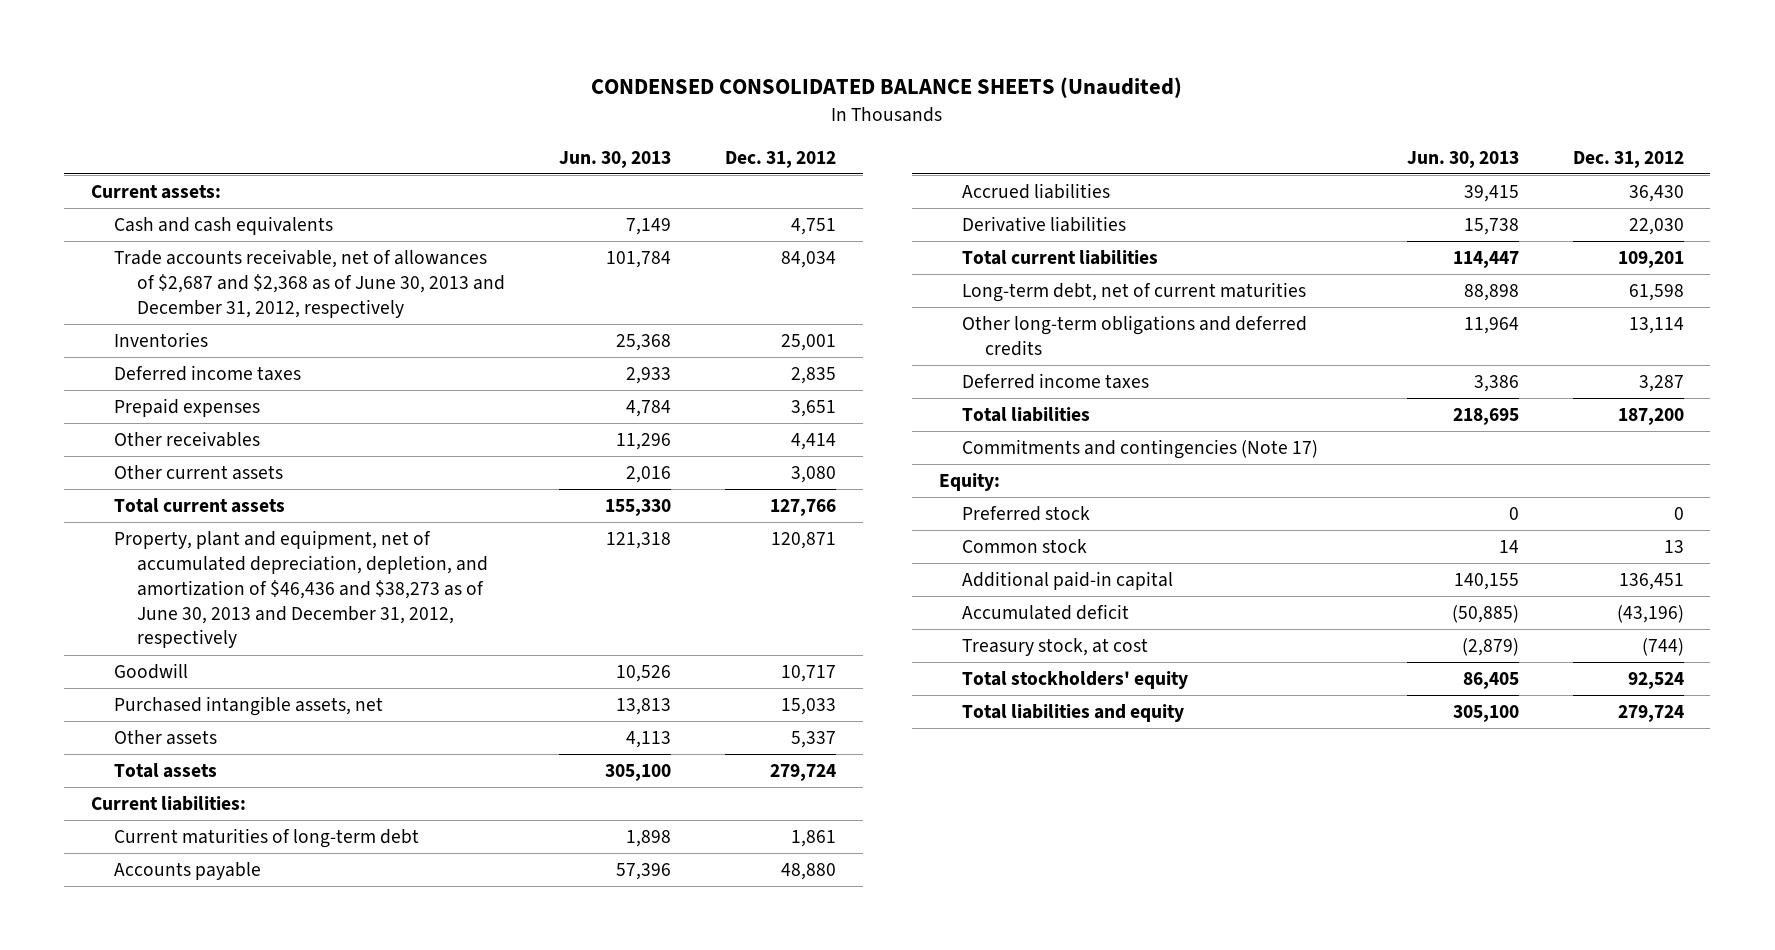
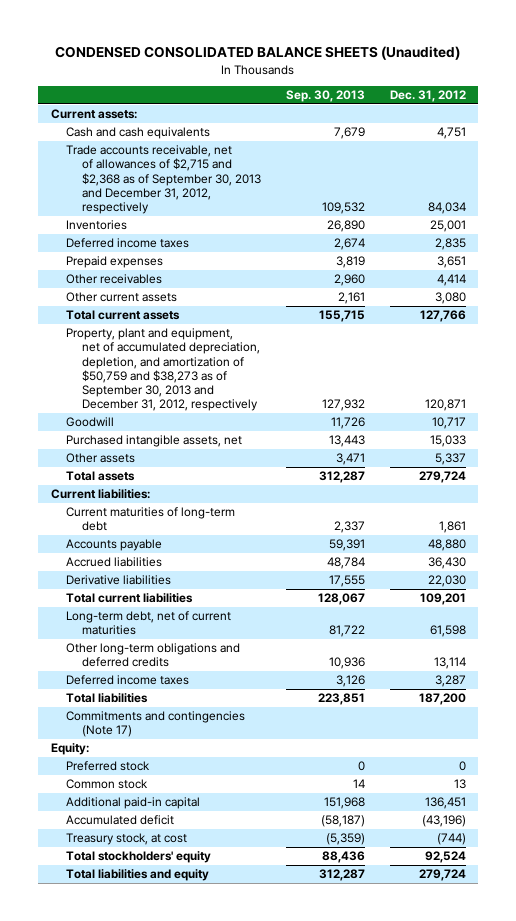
[559,150,672,168] Jun. 30, 2013 -> none
none -> [285,90,365,103] Sep. 30, 2013
[114,249,506,318] Trade accounts receivable, net of allowances of $2,687 and $2,368 as of June 30, 2013 and December 31, 2012, respectively -> [66,145,261,214] Trade accounts receivable, net of allowances of $2,715 and $2,368 as of September 30, 2013 and December 31, 2012, respectively
[114,530,489,649] Property, plant and equipment, net of accumulated depreciation, depletion, and amortization of $46,436 and $38,273 as of June 30, 2013 and December 31, 2012, respectively -> [66,328,260,411] Property, plant and equipment, net of accumulated depreciation, depletion, and amortization of $50,759 and $38,273 as of September 30, 2013 and December 31, 2012, respectively

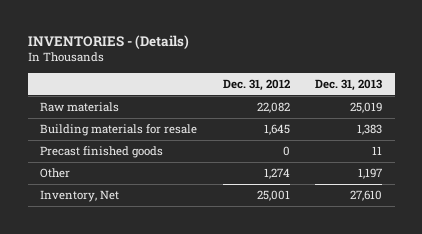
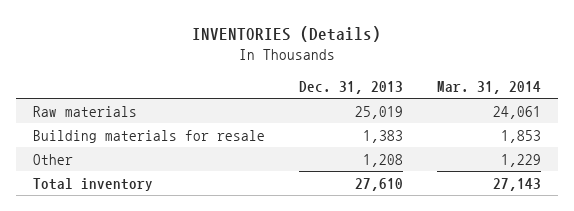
[27,34,189,49] INVENTORIES - (Details) -> [192,26,382,43] INVENTORIES (Details)
[222,79,290,92] Dec. 31, 2012 -> none
none -> [436,81,541,95] Mar. 31, 2014
[40,146,164,159] Precast finished goods -> none
[358,168,383,180] 1,197 -> [363,153,404,167] 1,208
[40,190,120,203] Inventory, Net -> [33,177,154,191] Total inventory

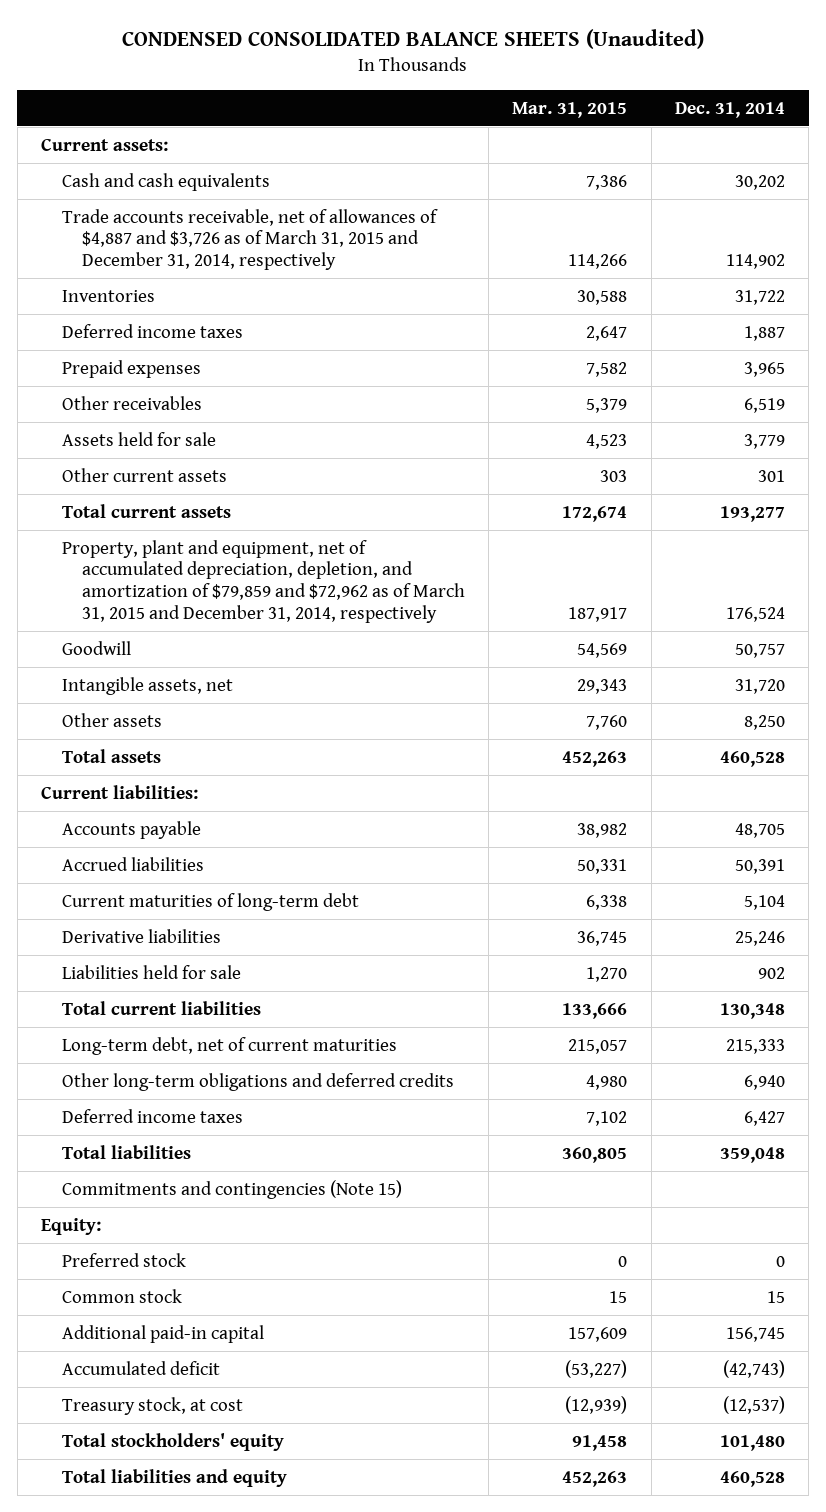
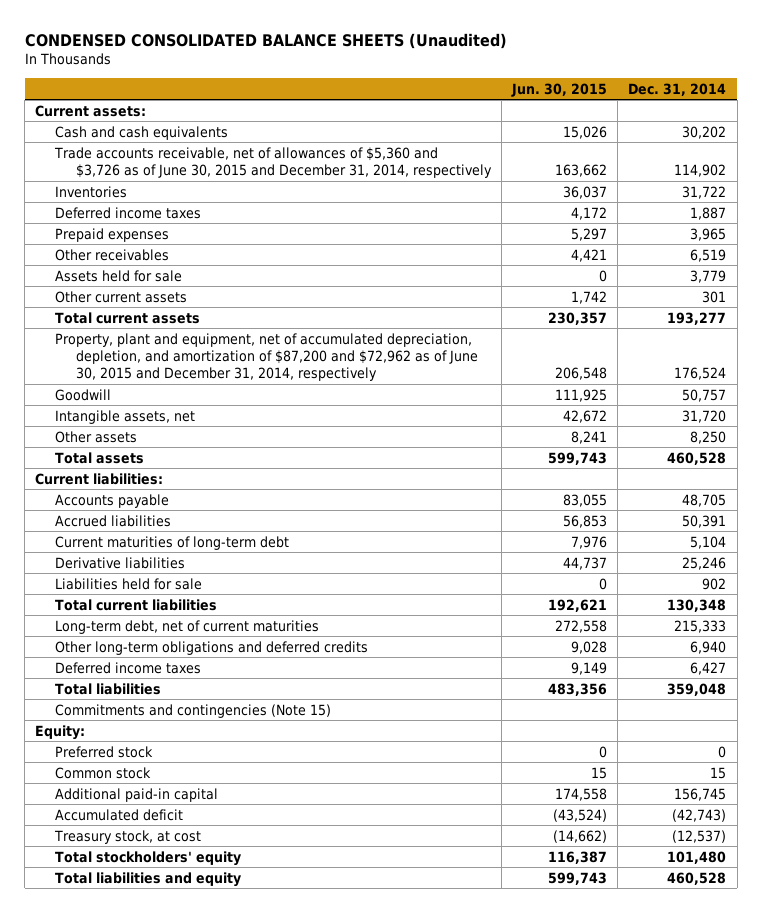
[512,101,628,118] Mar. 31, 2015 -> none
none -> [510,82,607,97] Jun. 30, 2015
[61,208,438,271] Trade accounts receivable, net of allowances of $4,887 and $3,726 as of March 31, 2015 and December 31, 2014, respectively -> [54,146,492,179] Trade accounts receivable, net of allowances of $5,360 and $3,726 as of June 30, 2015 and December 31, 2014, respectively
[61,539,465,624] Property, plant and equipment, net of accumulated depreciation, depletion, and amortization of $79,859 and $72,962 as of March 31, 2015 and December 31, 2014, respectively -> [55,332,478,382] Property, plant and equipment, net of accumulated depreciation, depletion, and amortization of $87,200 and $72,962 as of June 30, 2015 and December 31, 2014, respectively

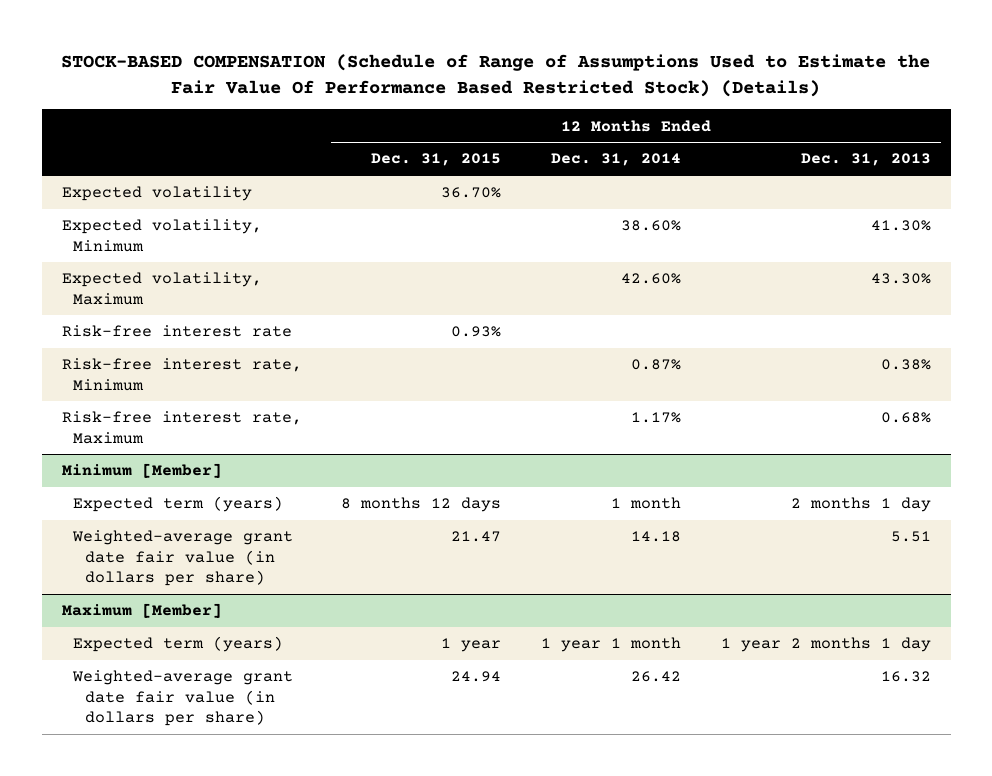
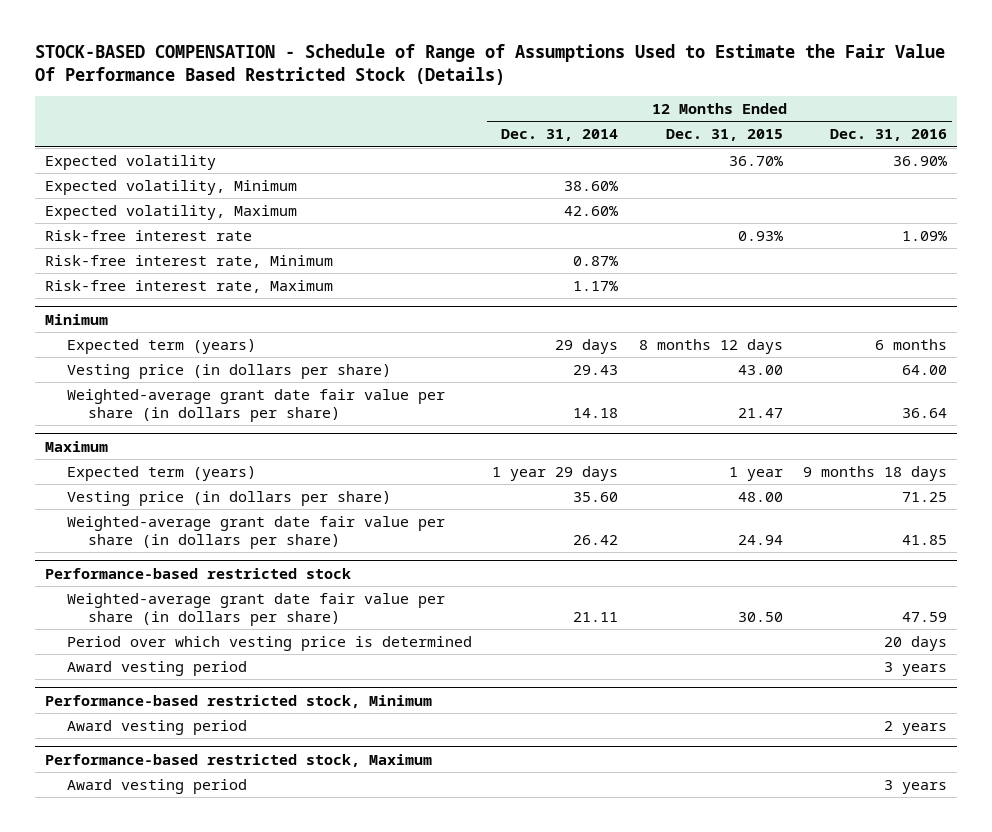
[61,54,931,97] STOCK-BASED COMPENSATION (Schedule of Range of Assumptions Used to Estimate the Fair Value Of Performance Based Restricted Stock) (Details) -> [35,44,946,86] STOCK-BASED COMPENSATION - Schedule of Range of Assumptions Used to Estimate the Fair Value Of Performance Based Restricted Stock (Details)
[800,153,931,167] Dec. 31, 2013 -> none
none -> [830,129,948,142] Dec. 31, 2016
[61,463,222,479] Minimum [Member] -> [45,313,109,325] Minimum
[611,497,682,510] 1 month -> [555,338,619,354] 29 days
none -> [66,363,391,379] Vesting price (in dollars per share)
[72,530,294,586] Weighted-average grant date fair value (in dollars per share) -> [66,388,445,422] Weighted-average grant date fair value per share (in dollars per share)
[61,603,222,619] Maximum [Member] -> [45,440,109,452] Maximum
[541,637,682,653] 1 year 1 month -> [492,465,619,481] 1 year 29 days
none -> [66,490,391,506] Vesting price (in dollars per share)
[72,670,294,726] Weighted-average grant date fair value (in dollars per share) -> [66,515,445,549] Weighted-average grant date fair value per share (in dollars per share)
none -> [45,567,352,579] Performance-based restricted stock
none -> [66,592,445,626] Weighted-average grant date fair value per share (in dollars per share)
none -> [66,635,472,651] Period over which vesting price is determined
none -> [66,660,247,676] Award vesting period
none -> [45,694,433,708] Performance-based restricted stock, Minimum
none -> [66,719,247,735] Award vesting period
none -> [45,753,433,767] Performance-based restricted stock, Maximum
none -> [66,778,247,794] Award vesting period

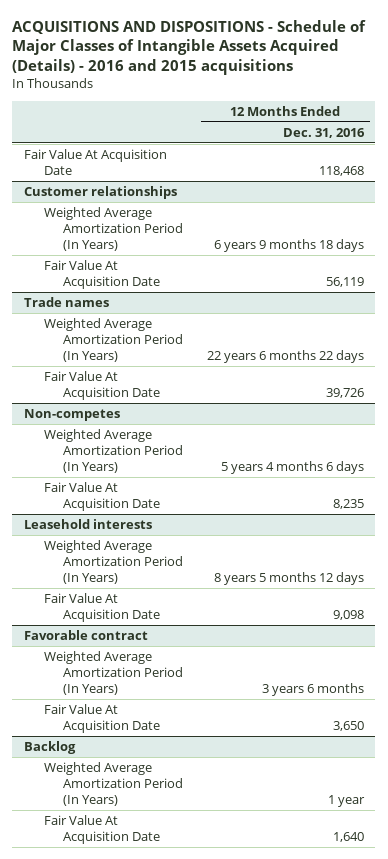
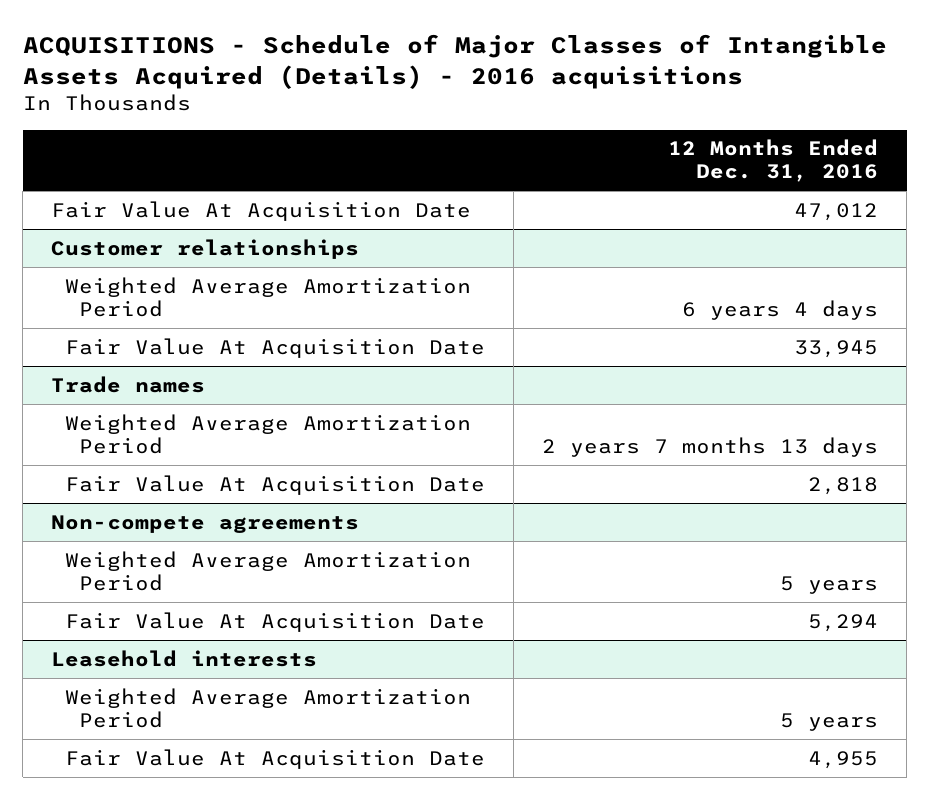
[12,19,367,75] ACQUISITIONS AND DISPOSITIONS - Schedule of Major Classes of Intangible Assets Acquired (Details) - 2016 and 2015 acquisitions -> [22,34,887,89] ACQUISITIONS - Schedule of Major Classes of Intangible Assets Acquired (Details) - 2016 acquisitions
[318,166,364,177] 118,468 -> [794,202,879,221] 47,012
[43,207,184,251] Weighted Average Amortization Period (In Years) -> [65,276,472,317] Weighted Average Amortization Period
[213,238,364,252] 6 years 9 months 18 days -> [682,299,879,320] 6 years 4 days
[325,277,364,288] 56,119 -> [794,339,879,358] 33,945
[23,409,120,422] Non-competes -> none
[43,318,184,362] Weighted Average Amortization Period (In Years) -> [65,413,472,454] Weighted Average Amortization Period
[206,349,364,363] 22 years 6 months 22 days -> [542,436,879,457] 2 years 7 months 13 days
[325,388,364,399] 39,726 -> [808,476,879,495] 2,818
none -> [51,514,360,533] Non-compete agreements
[43,429,184,473] Weighted Average Amortization Period (In Years) -> [65,550,472,591] Weighted Average Amortization Period
[220,460,364,474] 5 years 4 months 6 days -> [780,575,879,594] 5 years
[332,499,364,510] 8,235 -> [808,613,879,632] 5,294
[23,630,148,641] Favorable contract -> none
[43,651,184,695] Weighted Average Amortization Period (In Years) -> none
[43,704,161,734] Fair Value At Acquisition Date -> none
[23,741,76,755] Backlog -> none
[43,762,184,806] Weighted Average Amortization Period (In Years) -> none
[43,815,161,845] Fair Value At Acquisition Date -> none
[43,540,184,584] Weighted Average Amortization Period (In Years) -> [65,687,472,728] Weighted Average Amortization Period
[213,571,364,585] 8 years 5 months 12 days -> [780,712,879,731] 5 years
[332,610,364,621] 9,098 -> [808,750,879,769] 4,955

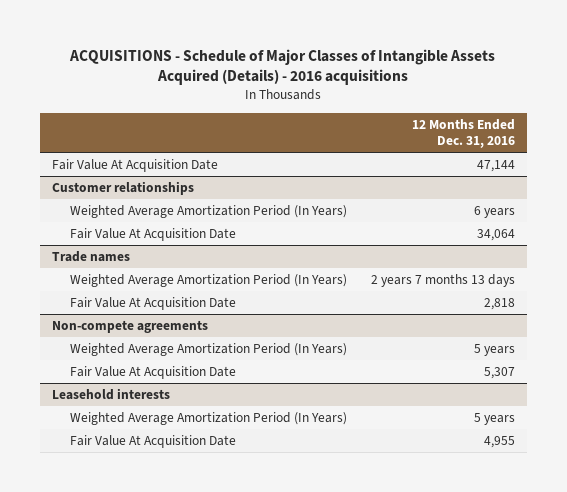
[794,202,879,221] 47,012 -> [477,159,516,172] 47,144
[65,276,472,317] Weighted Average Amortization Period -> [70,204,348,218] Weighted Average Amortization Period (In Years)
[682,299,879,320] 6 years 4 days -> [474,205,516,218] 6 years
[794,339,879,358] 33,945 -> [477,228,516,241] 34,064
[65,413,472,454] Weighted Average Amortization Period -> [70,273,348,287] Weighted Average Amortization Period (In Years)
[65,550,472,591] Weighted Average Amortization Period -> [70,342,348,356] Weighted Average Amortization Period (In Years)
[808,613,879,632] 5,294 -> [484,366,516,379] 5,307
[65,687,472,728] Weighted Average Amortization Period -> [70,411,348,425] Weighted Average Amortization Period (In Years)

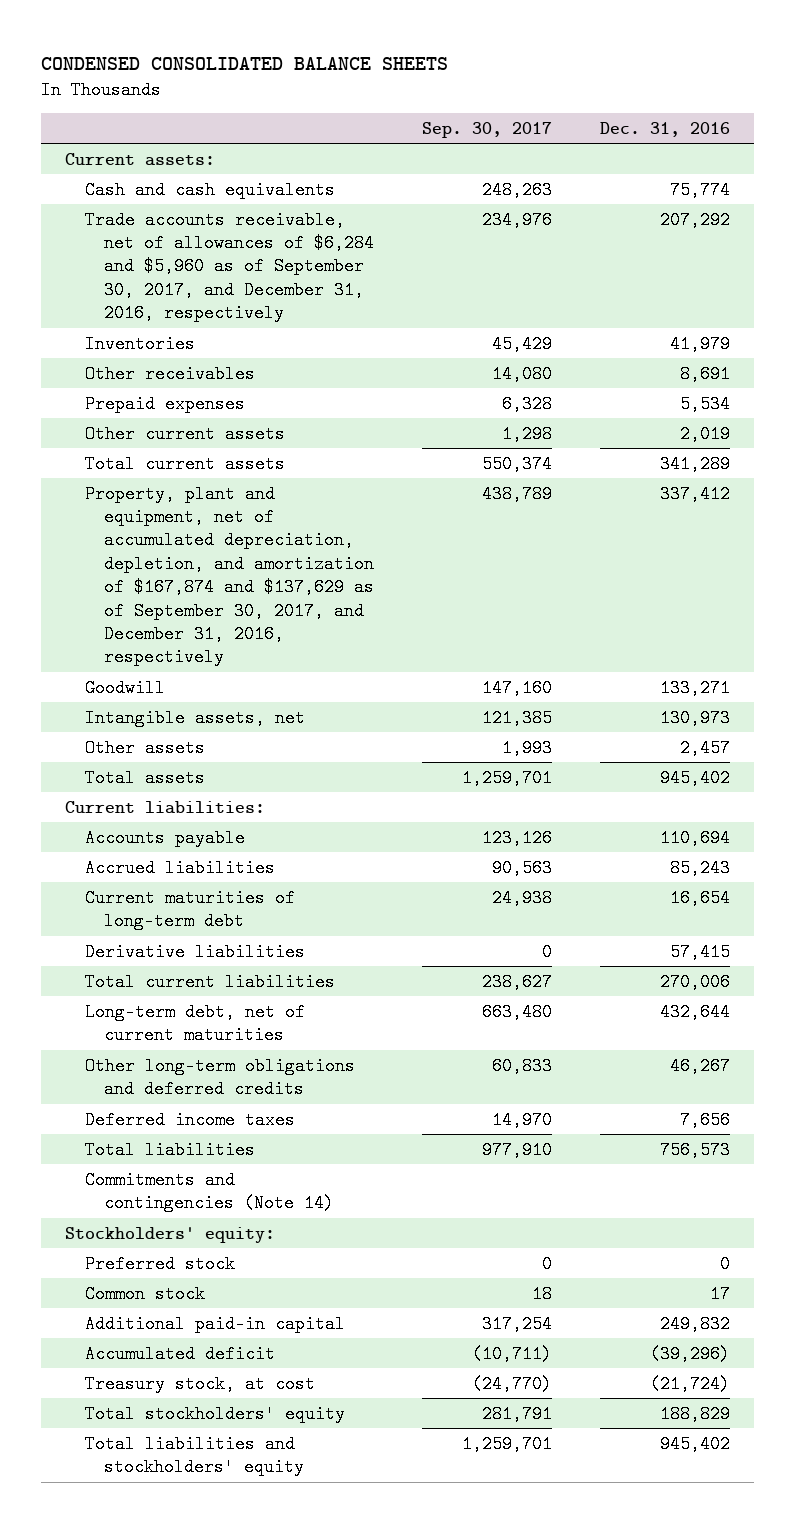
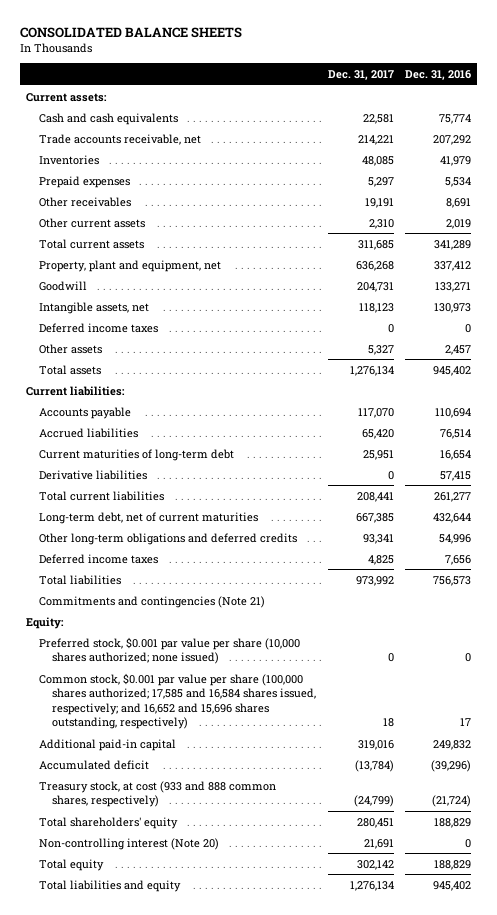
[41,56,449,70] CONDENSED CONSOLIDATED BALANCE SHEETS -> [19,27,242,39] CONSOLIDATED BALANCE SHEETS
[422,121,553,138] Sep. 30, 2017 -> none
none -> [327,69,394,80] Dec. 31, 2017
[84,210,375,323] Trade accounts receivable, net of allowances of $6,284 and $5,960 as of September 30, 2017, and December 31, 2016, respectively -> [38,133,201,145] Trade accounts receivable, net
[84,364,255,383] Other receivables -> [38,196,131,207] Other receivables
[84,484,375,667] Property, plant and equipment, net of accumulated depreciation, depletion, and amortization of $167,874 and $137,629 as of September 30, 2017, and December 31, 2016, respectively -> [38,259,221,272] Property, plant and equipment, net
none -> [38,322,158,333] Deferred income taxes
[670,858,731,877] 85,243 -> [440,428,472,439] 76,514
[660,972,731,991] 270,006 -> [434,491,472,502] 261,277
[670,1056,731,1075] 46,267 -> [439,533,472,544] 54,996
[84,1170,335,1213] Commitments and contingencies (Note 14) -> [38,595,265,608] Commitments and contingencies (Note 21)
[65,1226,276,1243] Stockholders' equity: -> [25,616,64,629] Equity:
[84,1254,235,1273] Preferred stock -> [38,636,300,665] Preferred stock, $0.001 par value per share (10,000 shares authorized; none issued)
[84,1284,205,1303] Common stock -> [38,672,316,730] Common stock, $0.001 par value per share (100,000 shares authorized; 17,585 and 16,584 shares issued, respectively; and 16,652 and 15,696 shares outstanding, respectively)
[84,1374,315,1393] Treasury stock, at cost -> [38,780,276,808] Treasury stock, at cost (933 and 888 common shares, respectively)
[84,1404,345,1423] Total stockholders' equity -> [38,816,178,829] Total shareholders' equity
none -> [38,837,219,850] Non-controlling interest (Note 20)
none -> [38,858,104,871] Total equity
[84,1434,305,1477] Total liabilities and stockholders' equity -> [38,879,181,892] Total liabilities and equity

